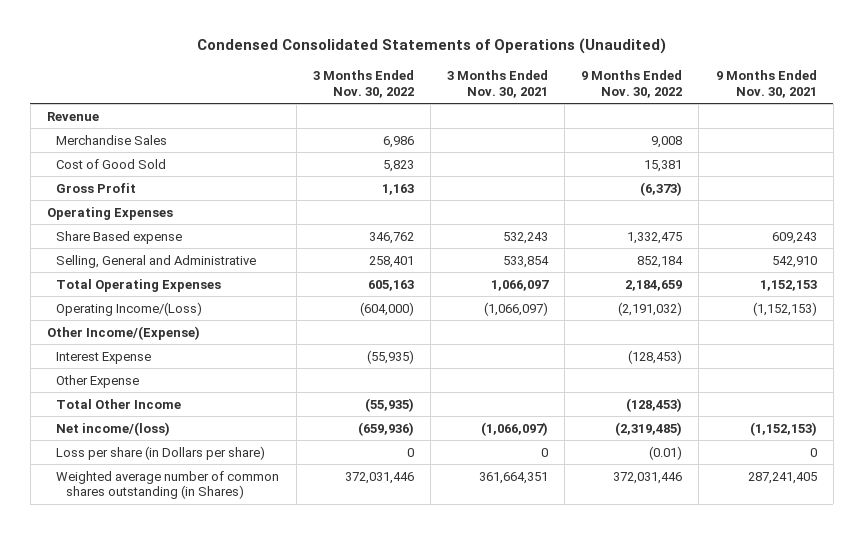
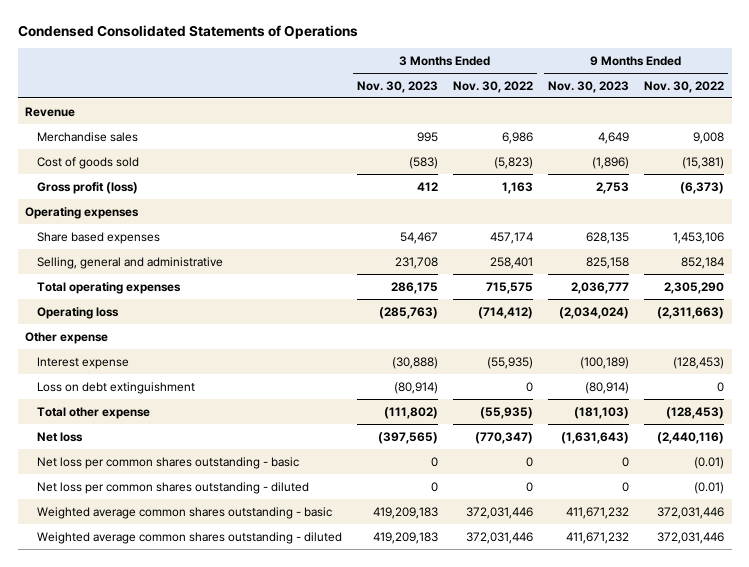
[196,38,666,55] Condensed Consolidated Statements of Operations (Unaudited) -> [17,25,358,40] Condensed Consolidated Statements of Operations
[447,69,549,98] 3 Months Ended Nov. 30, 2021 -> none
[715,69,817,98] 9 Months Ended Nov. 30, 2021 -> none
none -> [357,80,439,93] Nov. 30, 2023
none -> [548,80,630,93] Nov. 30, 2023
[56,374,140,388] Other Expense -> none
[56,134,168,145] Merchandise Sales -> [37,131,139,142] Merchandise sales
[56,158,167,169] Cost of Good Sold -> [37,156,140,169] Cost of goods sold
[382,159,414,172] 5,823 -> [494,156,534,169] (5,823)
[644,159,683,172] 15,381 -> [682,156,725,169] (15,381)
[56,182,137,193] Gross Profit -> [37,181,139,194] Gross profit (loss)
[46,206,173,220] Operating Expenses -> [25,206,140,219] Operating expenses
[56,230,183,244] Share Based expense -> [37,231,161,244] Share based expenses
[368,231,414,244] 346,762 -> [490,231,534,244] 457,174
[627,231,683,244] 1,332,475 -> [673,231,725,244] 1,453,106
[56,254,257,268] Selling, General and Administrative -> [37,256,224,269] Selling, general and administrative
[56,278,222,292] Total Operating Expenses -> [37,281,182,294] Total operating expenses
[367,279,414,291] 605,163 -> [486,281,534,294] 715,575
[625,279,683,291] 2,184,659 -> [664,281,725,294] 2,305,290
[56,301,203,316] Operating Income/(Loss) -> [37,306,120,319] Operating loss
[359,301,414,316] (604,000) -> [478,306,534,319] (714,412)
[618,301,683,316] (2,191,032) -> [657,306,725,319] (2,311,663)
[46,325,200,340] Other Income/(Expense) -> [25,331,109,344] Other expense
[56,351,152,364] Interest Expense -> [37,356,130,369] Interest expense
none -> [37,381,196,394] Loss on debt extinguishment
[56,398,182,409] Total Other Income -> [37,406,151,419] Total other expense
[56,421,171,436] Net income/(loss) -> [37,431,84,442] Net loss
[357,421,414,436] (659,936) -> [475,431,534,444] (770,347)
[615,421,683,436] (2,319,485) -> [657,431,725,444] (2,440,116)
[56,445,266,460] Loss per share (in Dollars per share) -> [37,456,300,469] Net loss per common shares outstanding - basic
none -> [37,481,310,494] Net loss per common shares outstanding - diluted
[56,470,280,500] Weighted average number of common shares outstanding (in Shares) -> [37,506,333,519] Weighted average common shares outstanding - basic
none -> [37,531,343,544] Weighted average common shares outstanding - diluted

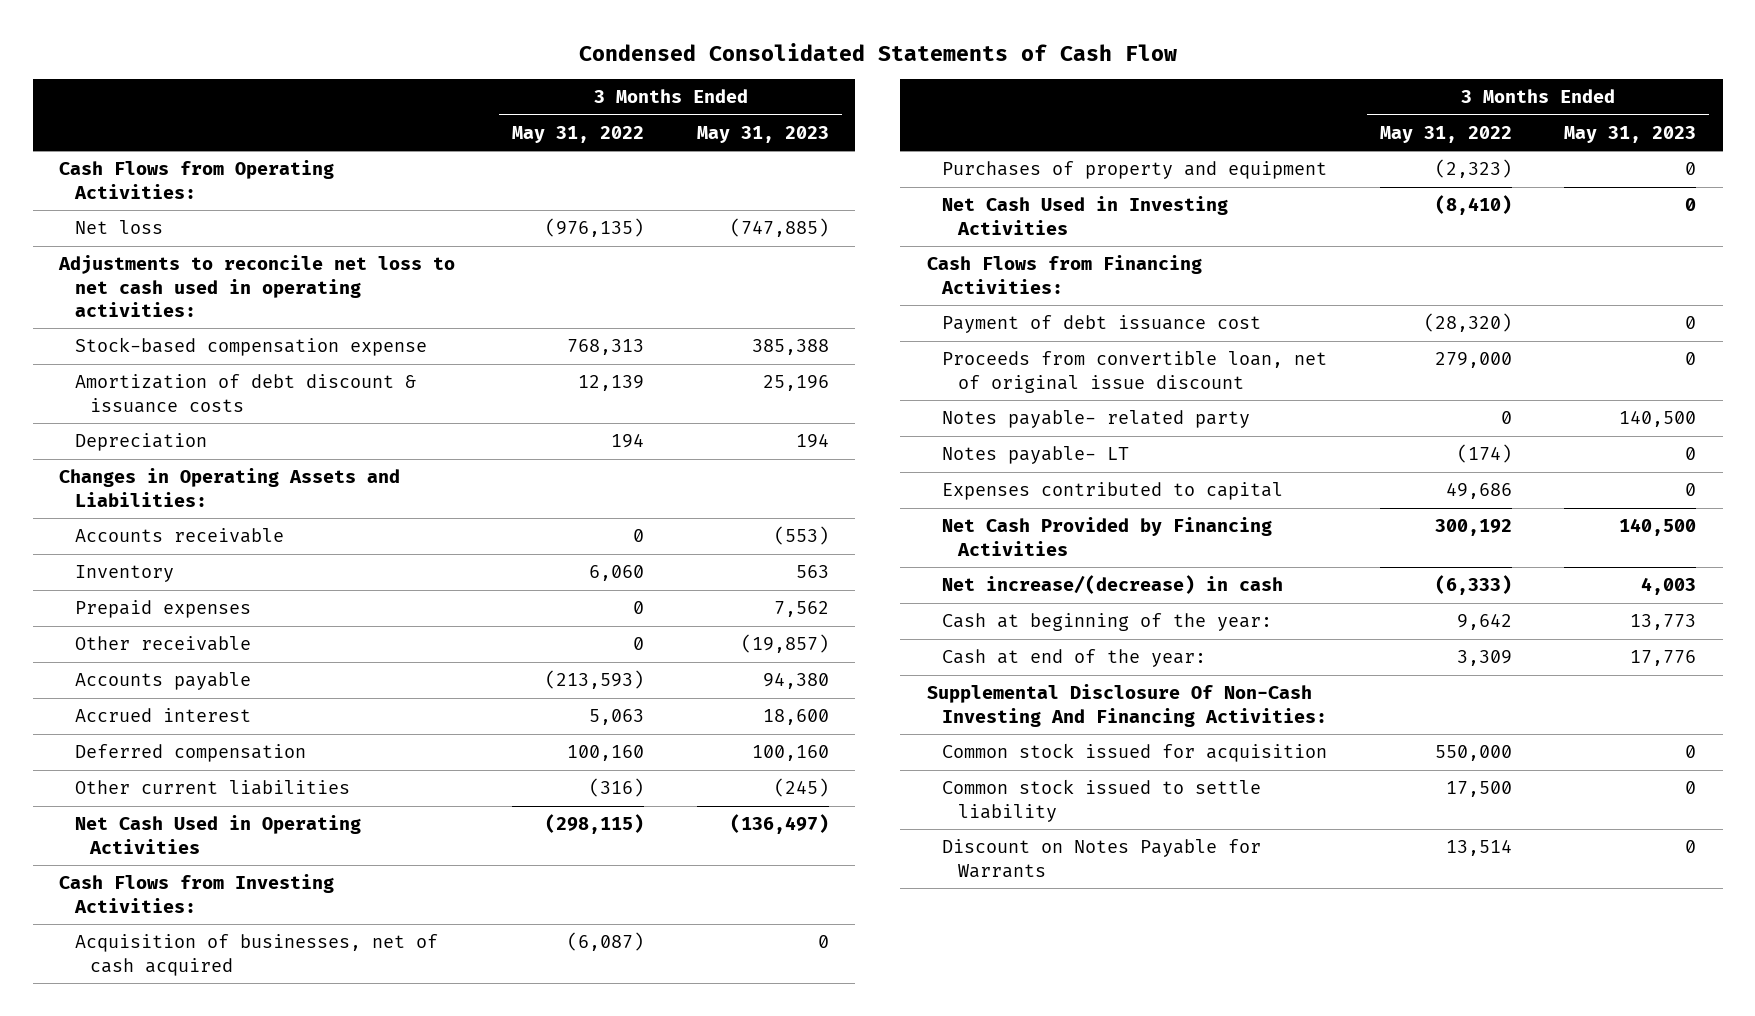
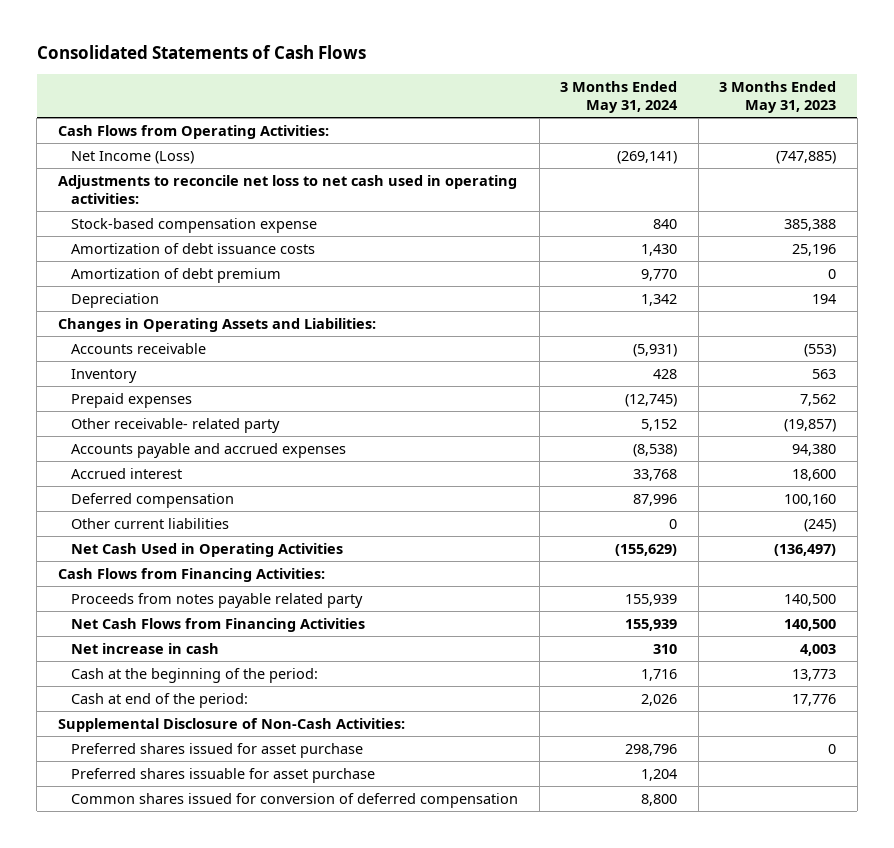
[578,42,1177,61] Condensed Consolidated Statements of Cash Flow -> [36,45,366,60] Consolidated Statements of Cash Flows
[512,125,645,143] May 31, 2022 -> none
none -> [560,80,679,113] 3 Months Ended May 31, 2024
[74,220,163,235] Net loss -> [70,150,194,164] Net Income (Loss)
[74,374,416,413] Amortization of debt discount & issuance costs -> [70,242,315,254] Amortization of debt issuance costs
none -> [70,267,281,283] Amortization of debt premium
[74,636,251,652] Other receivable -> [70,417,280,433] Other receivable- related party
[74,672,251,691] Accounts payable -> [70,442,346,458] Accounts payable and accrued expenses
[58,874,334,913] Cash Flows from Investing Activities: -> none
[74,934,438,976] Acquisition of businesses, net of cash acquired -> none
[942,161,1328,180] Purchases of property and equipment -> none
[942,196,1229,235] Net Cash Used in Investing Activities -> none
[942,315,1262,334] Payment of debt issuance cost -> none
[942,351,1328,393] Proceeds from convertible loan, net of original issue discount -> none
[942,446,1130,465] Notes payable- LT -> none
[942,482,1284,501] Expenses contributed to capital -> none
[942,743,1328,763] Common stock issued for acquisition -> none
[942,779,1262,822] Common stock issued to settle liability -> none
[942,839,1262,878] Discount on Notes Payable for Warrants -> none
[942,410,1251,429] Notes payable- related party -> [70,592,363,608] Proceeds from notes payable related party
[942,517,1273,556] Net Cash Provided by Financing Activities -> [70,617,365,632] Net Cash Flows from Financing Activities
[942,575,1284,595] Net increase/(decrease) in cash -> [70,642,219,654] Net increase in cash
[942,613,1273,632] Cash at beginning of the year: -> [70,667,318,683] Cash at the beginning of the period:
[942,649,1207,668] Cash at end of the year: -> [70,692,248,708] Cash at end of the period:
[926,684,1328,727] Supplemental Disclosure Of Non-Cash Investing And Financing Activities: -> [57,717,405,732] Supplemental Disclosure of Non-Cash Activities:
none -> [70,742,363,758] Preferred shares issued for asset purchase
none -> [70,767,375,783] Preferred shares issuable for asset purchase
none -> [70,792,518,808] Common shares issued for conversion of deferred compensation

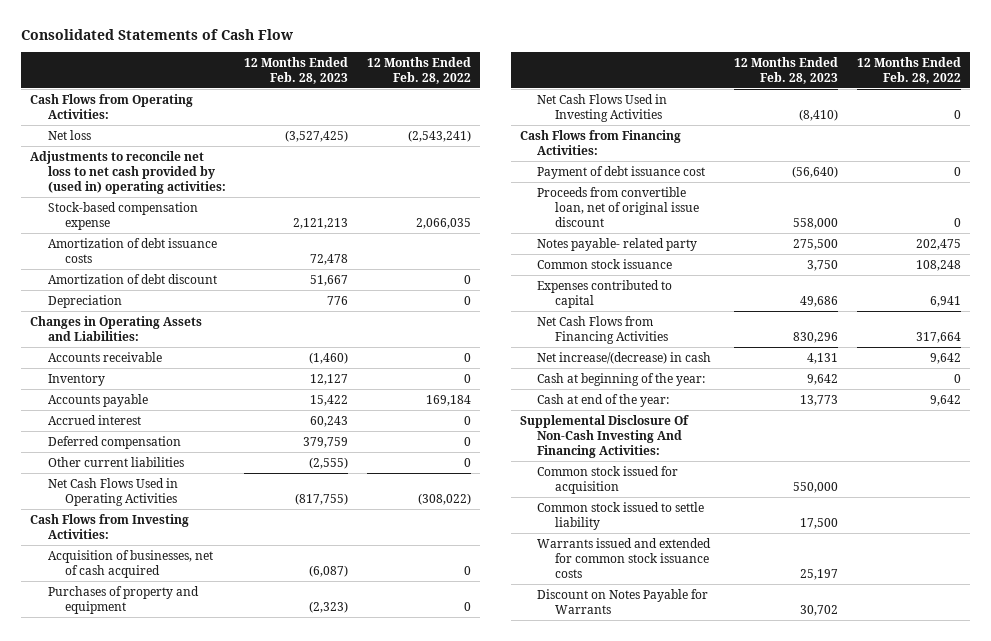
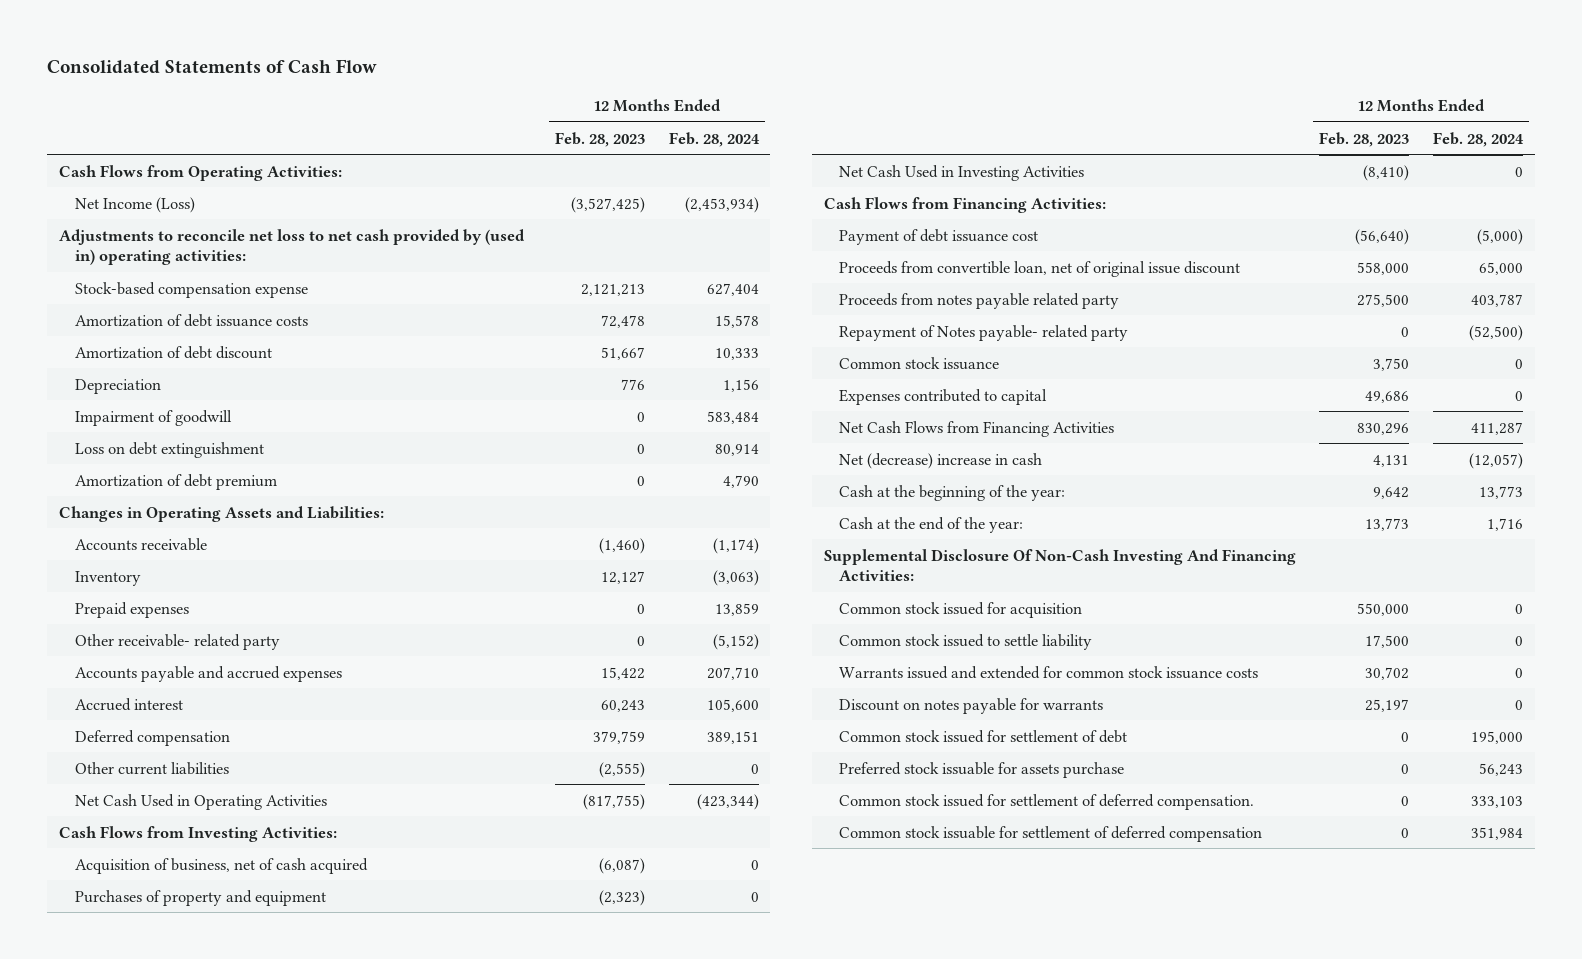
[366,56,471,84] 12 Months Ended Feb. 28, 2022 -> none
none -> [668,131,760,147] Feb. 28, 2024
[47,129,91,140] Net loss -> [74,196,195,213] Net Income (Loss)
none -> [74,409,232,426] Impairment of goodwill
none -> [74,441,264,458] Loss on debt extinguishment
none -> [74,473,277,490] Amortization of debt premium
none -> [74,601,189,618] Prepaid expenses
none -> [74,633,280,650] Other receivable- related party
[47,393,148,407] Accounts payable -> [74,665,342,682] Accounts payable and accrued expenses
[47,477,178,506] Net Cash Flows Used in Operating Activities -> [74,793,327,810] Net Cash Used in Operating Activities
[47,549,213,578] Acquisition of businesses, net of cash acquired -> [74,857,368,874] Acquisition of business, net of cash acquired
[537,93,668,122] Net Cash Flows Used in Investing Activities -> [839,164,1085,181] Net Cash Used in Investing Activities
[537,237,698,251] Notes payable- related party -> [839,292,1120,309] Proceeds from notes payable related party
none -> [839,324,1129,341] Repayment of Notes payable- related party
[537,351,712,364] Net increase/(decrease) in cash -> [839,452,1043,469] Net (decrease) increase in cash
[537,372,706,386] Cash at beginning of the year: -> [839,484,1066,501] Cash at the beginning of the year:
[537,393,670,407] Cash at end of the year: -> [839,516,1024,533] Cash at the end of the year:
[800,568,839,580] 25,197 -> [1365,666,1410,680] 30,702
[537,588,709,614] Discount on Notes Payable for Warrants -> [839,697,1104,714] Discount on notes payable for warrants
[800,604,839,616] 30,702 -> [1365,698,1410,712] 25,197
none -> [839,729,1128,743] Common stock issued for settlement of debt
none -> [839,761,1125,778] Preferred stock issuable for assets purchase
none -> [839,793,1255,810] Common stock issued for settlement of deferred compensation.
none -> [839,825,1263,842] Common stock issuable for settlement of deferred compensation

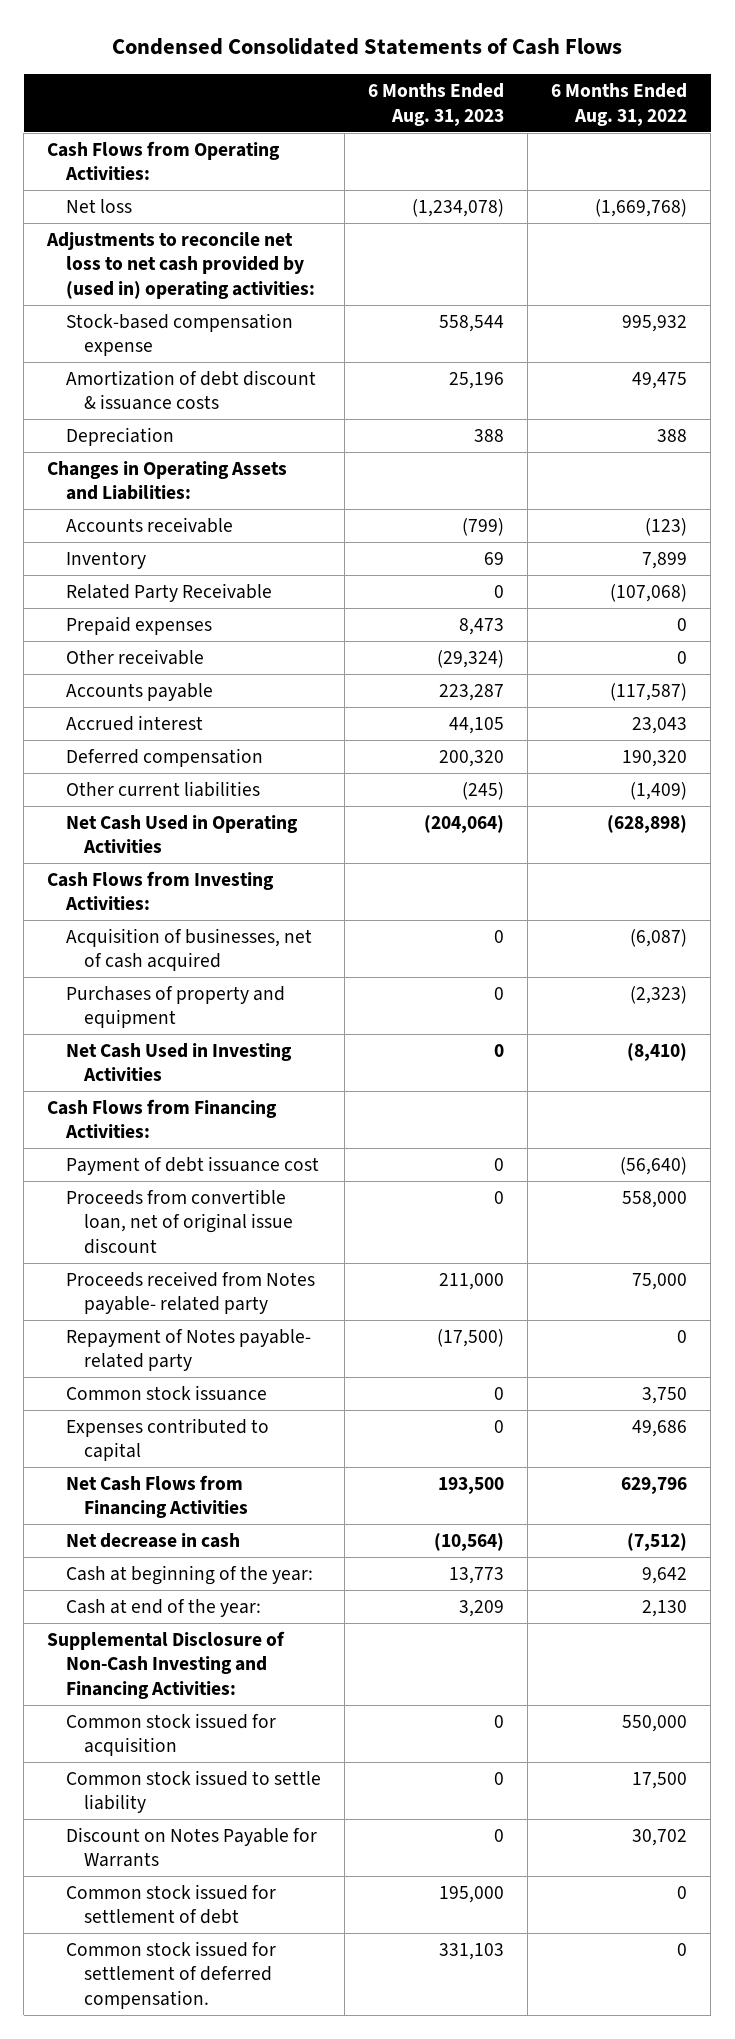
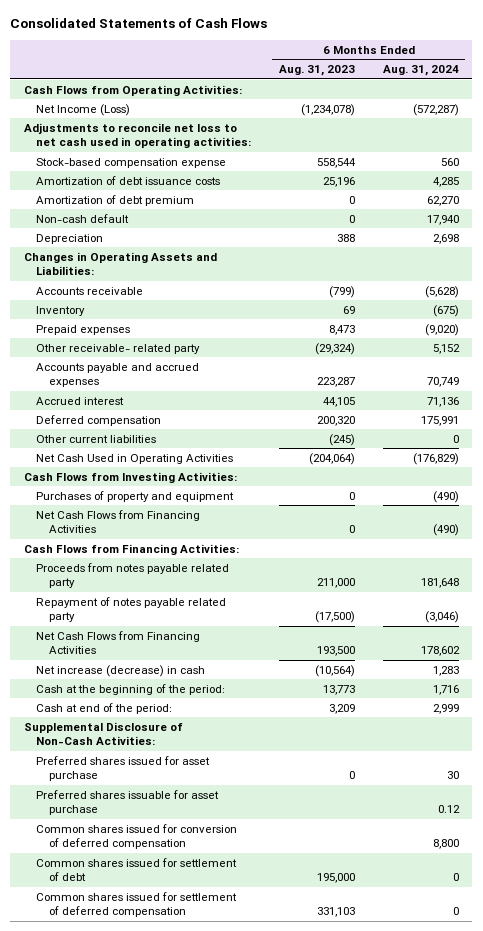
[112,38,623,56] Condensed Consolidated Statements of Cash Flows -> [10,18,268,29] Consolidated Statements of Cash Flows
[551,83,688,126] 6 Months Ended Aug. 31, 2022 -> none
none -> [382,65,459,77] Aug. 31, 2024
[65,199,132,214] Net loss -> [36,103,131,116] Net Income (Loss)
[46,232,315,299] Adjustments to reconcile net loss to net cash provided by (used in) operating activities: -> [24,122,252,149] Adjustments to reconcile net loss to net cash used in operating activities:
none -> [36,175,221,185] Amortization of debt issuance costs
[65,370,316,411] Amortization of debt discount & issuance costs -> [36,194,195,206] Amortization of debt premium
[449,372,505,390] 25,196 -> [348,195,355,204] 0
none -> [36,213,130,223] Non-cash default
[65,583,272,603] Related Party Receivable -> none
[65,649,204,666] Other receivable -> [36,343,201,354] Other receivable- related party
[65,683,213,702] Accounts payable -> [36,362,200,388] Accounts payable and accrued expenses
[65,928,312,972] Acquisition of businesses, net of cash acquired -> none
[65,1043,292,1082] Net Cash Used in Investing Activities -> [36,509,201,534] Net Cash Flows from Financing Activities
[65,1156,319,1176] Payment of debt issuance cost -> none
[65,1189,294,1254] Proceeds from convertible loan, net of original issue discount -> none
[65,1385,267,1402] Common stock issuance -> none
[65,1418,269,1462] Expenses contributed to capital -> none
[65,1271,315,1315] Proceeds received from Notes payable- related party -> [36,562,230,589] Proceeds from notes payable related party
[65,1329,311,1372] Repayment of Notes payable- related party -> [36,596,227,623] Repayment of notes payable related party
[65,1713,276,1757] Common stock issued for acquisition -> none
[65,1770,321,1814] Common stock issued to settle liability -> none
[65,1827,317,1868] Discount on Notes Payable for Warrants -> none
[65,1533,240,1549] Net decrease in cash -> [36,664,206,677] Net increase (decrease) in cash
[65,1565,313,1586] Cash at beginning of the year: -> [36,683,226,695] Cash at the beginning of the period:
[65,1599,261,1618] Cash at end of the year: -> [36,702,173,714] Cash at end of the period:
[47,1631,286,1699] Supplemental Disclosure of Non-Cash Investing and Financing Activities: -> [24,721,184,746] Supplemental Disclosure of Non-Cash Activities:
none -> [36,755,211,782] Preferred shares issued for asset purchase
none -> [36,789,220,816] Preferred shares issuable for asset purchase
none -> [36,823,238,850] Common shares issued for conversion of deferred compensation
[65,1884,276,1925] Common stock issued for settlement of debt -> [36,857,238,882] Common shares issued for settlement of debt
[65,1941,276,2009] Common stock issued for settlement of deferred compensation. -> [36,891,238,918] Common shares issued for settlement of deferred compensation

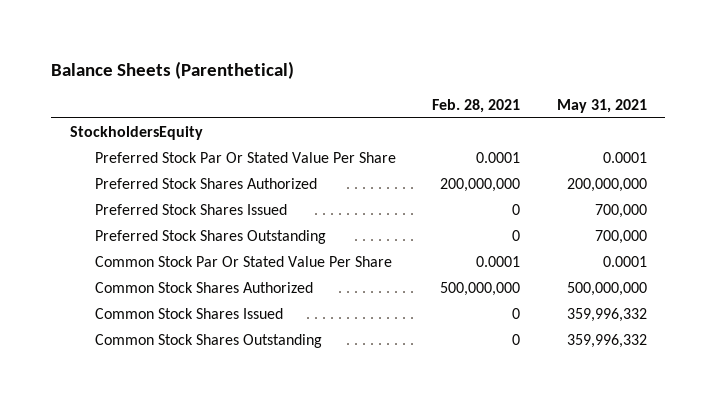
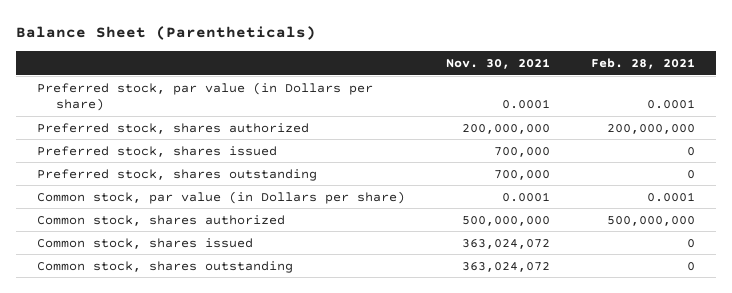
[51,61,295,80] Balance Sheets (Parenthetical) -> [15,26,316,41] Balance Sheet (Parentheticals)
[556,98,647,113] May 31, 2021 -> none
none -> [445,57,550,69] Nov. 30, 2021
[69,125,203,140] StockholdersEquity -> none
[94,151,396,163] Preferred Stock Par Or Stated Value Per Share -> [36,81,373,112] Preferred stock, par value (in Dollars per share)
[94,177,317,189] Preferred Stock Shares Authorized -> [36,122,309,134] Preferred stock, shares authorized
[94,203,287,215] Preferred Stock Shares Issued -> [36,145,277,157] Preferred stock, shares issued
[94,229,326,244] Preferred Stock Shares Outstanding -> [36,168,317,181] Preferred stock, shares outstanding
[94,255,392,267] Common Stock Par Or Stated Value Per Share -> [36,190,405,204] Common stock, par value (in Dollars per share)
[94,281,313,293] Common Stock Shares Authorized -> [36,214,285,226] Common stock, shares authorized
[94,307,283,319] Common Stock Shares Issued -> [36,237,253,249] Common stock, shares issued
[94,333,322,348] Common Stock Shares Outstanding -> [36,260,293,273] Common stock, shares outstanding

